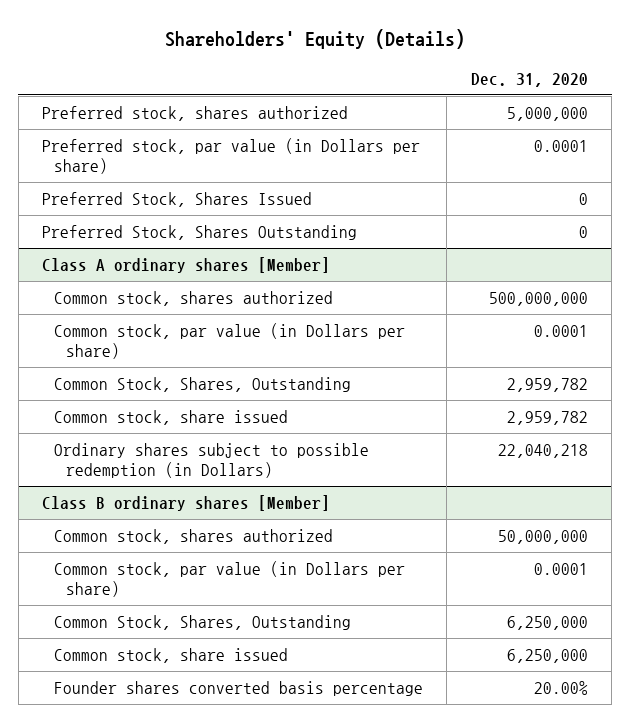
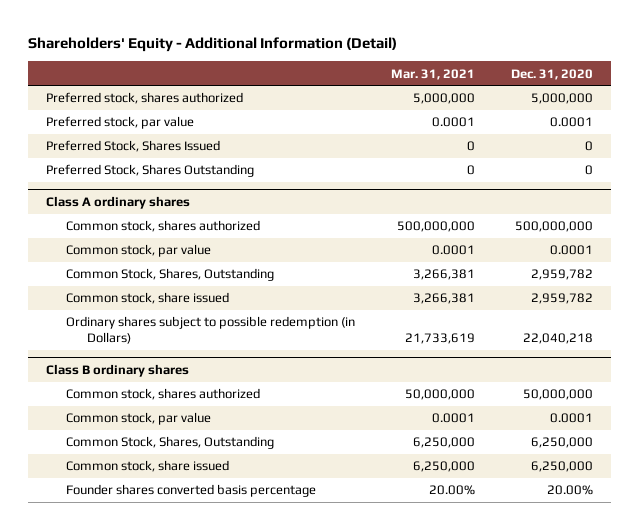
[164,28,465,49] Shareholders' Equity (Details) -> [28,37,398,53] Shareholders' Equity - Additional Information (Detail)
none -> [391,68,476,80] Mar. 31, 2021
[42,137,421,175] Preferred stock, par value (in Dollars per share) -> [46,116,195,130] Preferred stock, par value
[42,256,331,273] Class A ordinary shares [Member] -> [46,196,191,210] Class A ordinary shares
[54,322,406,360] Common stock, par value (in Dollars per share) -> [66,244,212,258] Common stock, par value
[42,494,331,511] Class B ordinary shares [Member] -> [46,364,190,378] Class B ordinary shares
[54,560,406,598] Common stock, par value (in Dollars per share) -> [66,412,212,426] Common stock, par value

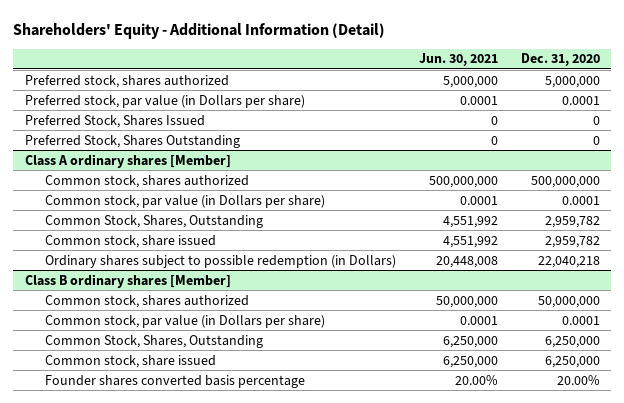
[391,68,476,80] Mar. 31, 2021 -> none
none -> [418,53,498,67] Jun. 30, 2021
[46,116,195,130] Preferred stock, par value -> [24,94,305,108] Preferred stock, par value (in Dollars per share)
[46,196,191,210] Class A ordinary shares -> [24,153,231,168] Class A ordinary shares [Member]
[66,244,212,258] Common stock, par value -> [44,194,325,208] Common stock, par value (in Dollars per share)
[46,364,190,378] Class B ordinary shares -> [24,273,231,288] Class B ordinary shares [Member]
[66,412,212,426] Common stock, par value -> [44,314,325,328] Common stock, par value (in Dollars per share)

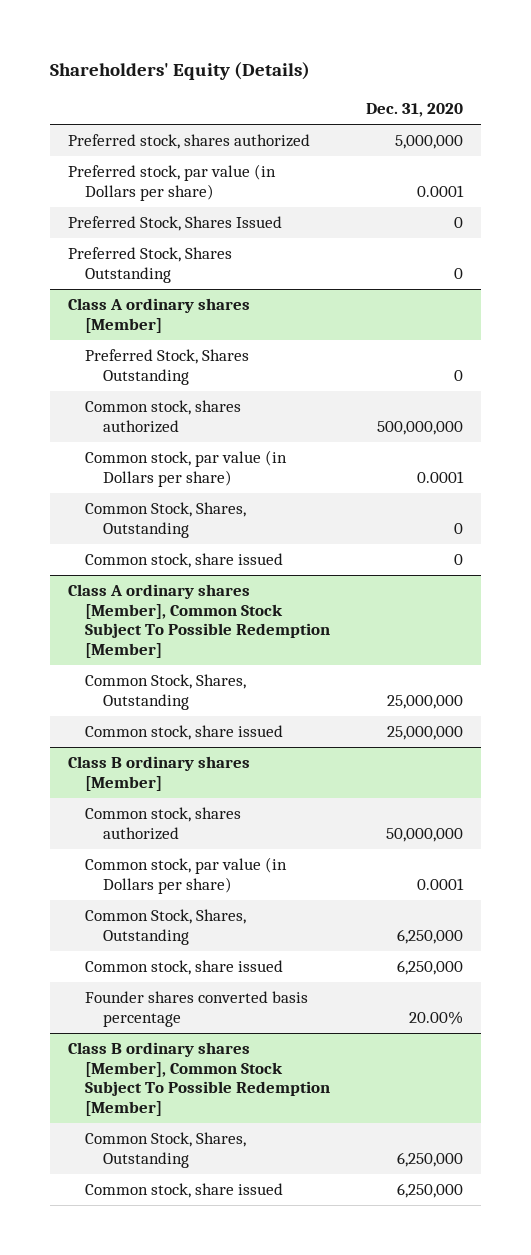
[13,22,386,39] Shareholders' Equity - Additional Information (Detail) -> [50,62,311,81] Shareholders' Equity (Details)
[418,53,498,67] Jun. 30, 2021 -> none
none -> [85,349,250,385] Preferred Stock, Shares Outstanding
[44,254,396,268] Ordinary shares subject to possible redemption (in Dollars) -> none
[544,215,600,228] 2,959,782 -> [454,522,464,534] 0
[544,235,600,248] 2,959,782 -> [454,554,464,566] 0
none -> [68,584,331,658] Class A ordinary shares [Member], Common Stock Subject To Possible Redemption [Member]
none -> [85,674,247,710] Common Stock, Shares, Outstanding
none -> [85,725,284,741] Common stock, share issued
none -> [68,1042,331,1116] Class B ordinary shares [Member], Common Stock Subject To Possible Redemption [Member]
none -> [85,1132,247,1168] Common Stock, Shares, Outstanding
none -> [85,1183,284,1199] Common stock, share issued

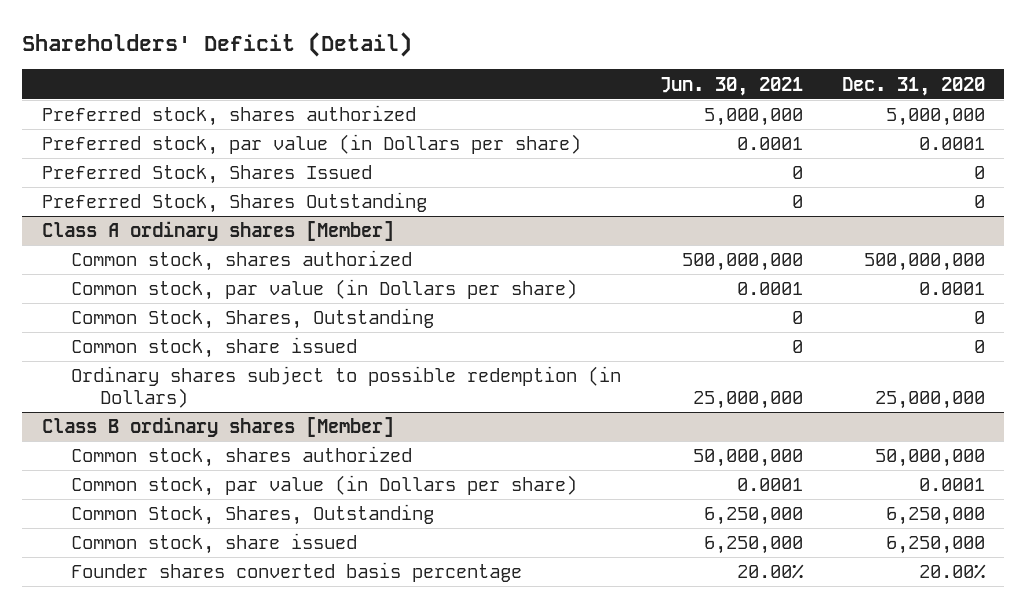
[50,62,311,81] Shareholders' Equity (Details) -> [22,31,413,57] Shareholders' Deficit (Detail)
none -> [659,76,803,96] Jun. 30, 2021
[85,349,250,385] Preferred Stock, Shares Outstanding -> none
[68,584,331,658] Class A ordinary shares [Member], Common Stock Subject To Possible Redemption [Member] -> none
[85,674,247,710] Common Stock, Shares, Outstanding -> none
[85,725,284,741] Common stock, share issued -> none
none -> [70,366,621,408] Ordinary shares subject to possible redemption (in Dollars)
[68,1042,331,1116] Class B ordinary shares [Member], Common Stock Subject To Possible Redemption [Member] -> none
[85,1132,247,1168] Common Stock, Shares, Outstanding -> none
[85,1183,284,1199] Common stock, share issued -> none

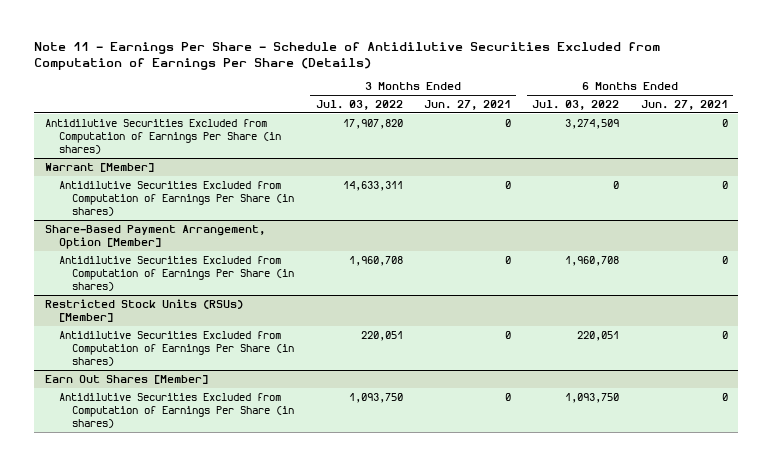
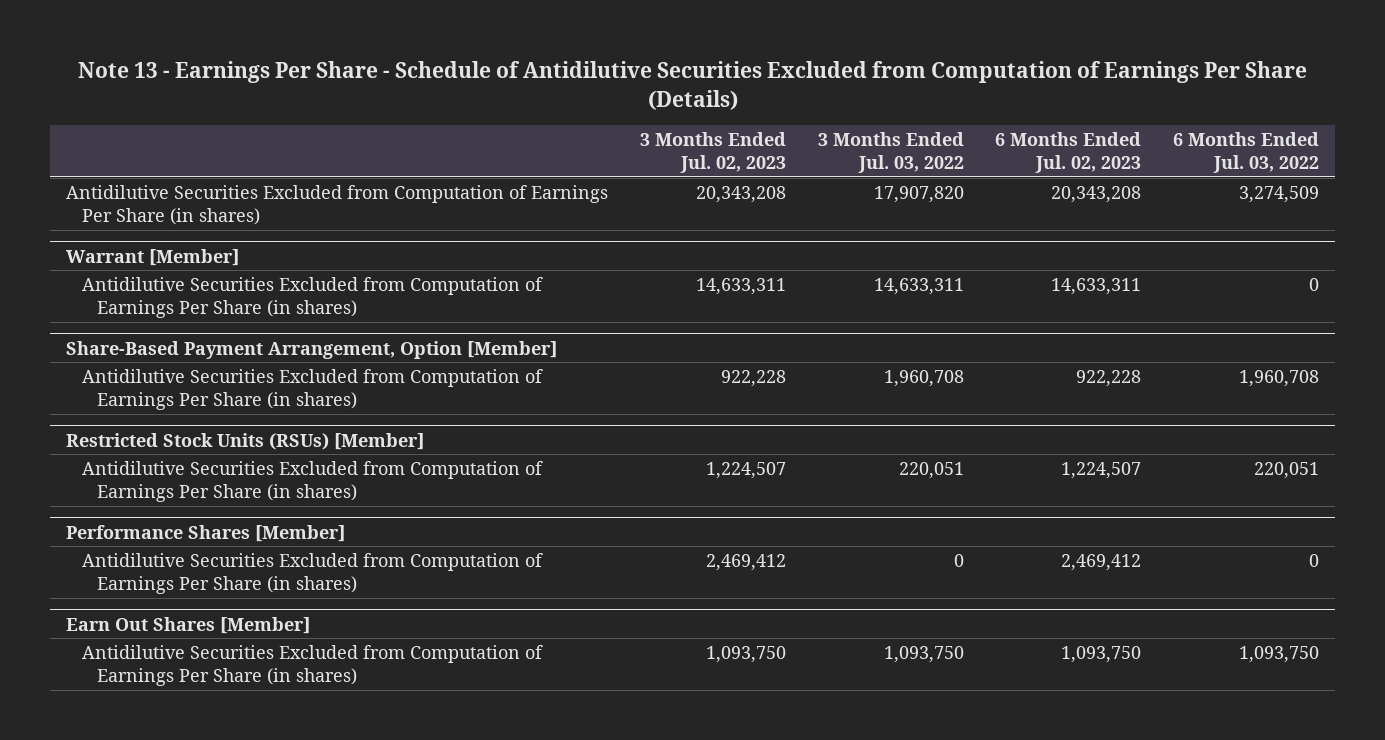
[34,41,661,71] Note 11 - Earnings Per Share - Schedule of Antidilutive Securities Excluded from Computation of Earnings Per Share (Details) -> [77,61,1307,110] Note 13 - Earnings Per Share - Schedule of Antidilutive Securities Excluded from Computation of Earnings Per Share (Details)
[424,100,512,111] Jun. 27, 2021 -> none
[640,100,728,111] Jun. 27, 2021 -> none
none -> [639,131,786,173] 3 Months Ended Jul. 02, 2023
none -> [995,131,1142,173] 6 Months Ended Jul. 02, 2023
none -> [66,524,346,542] Performance Shares [Member]
none -> [81,552,543,595] Antidilutive Securities Excluded from Computation of Earnings Per Share (in shares)

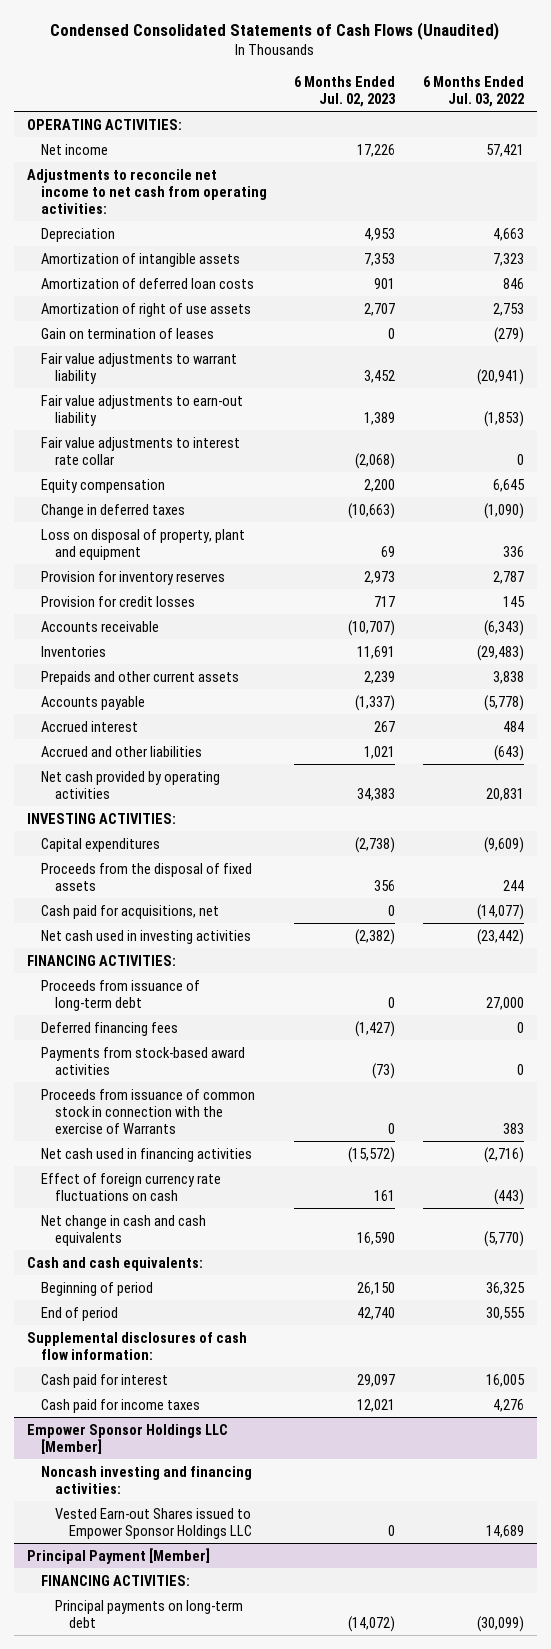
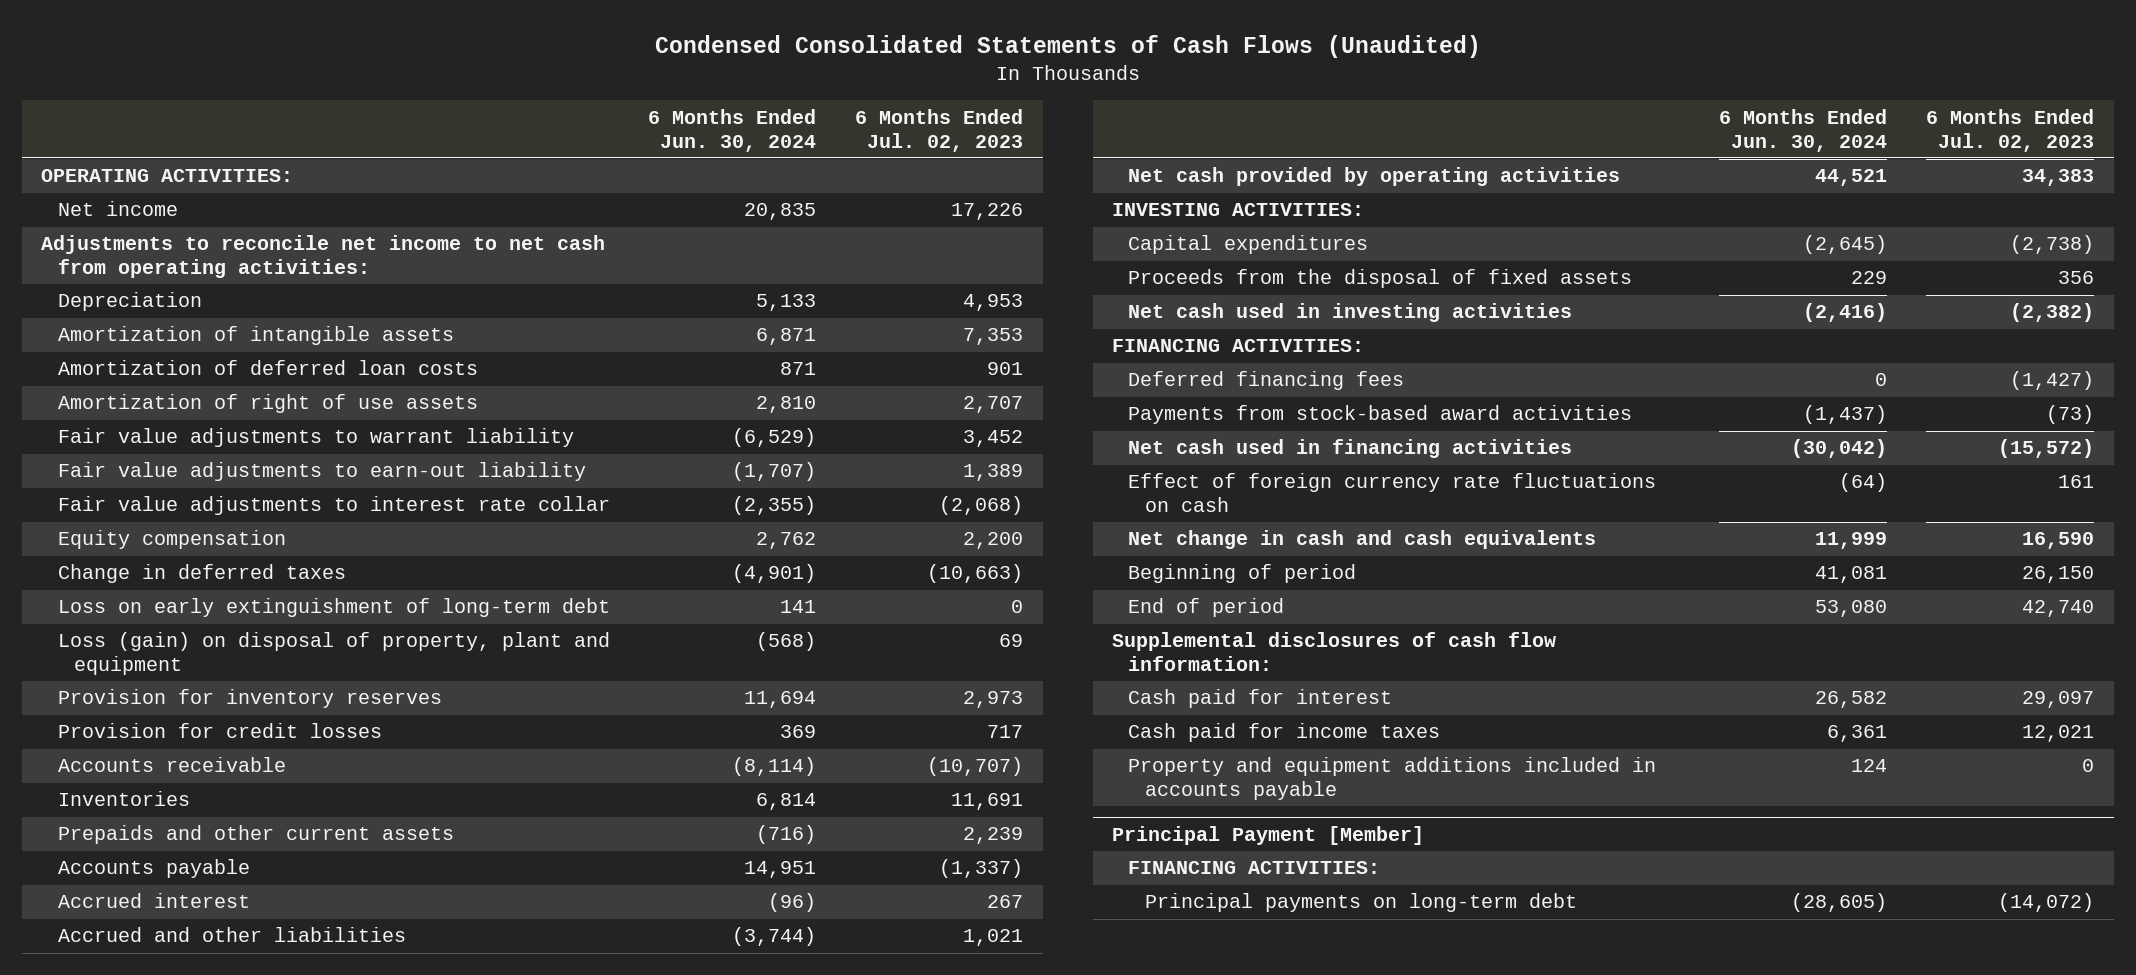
[422,75,524,108] 6 Months Ended Jul. 03, 2022 -> none
none -> [648,108,817,152] 6 Months Ended Jun. 30, 2024
[41,327,215,339] Gain on termination of leases -> none
none -> [57,598,610,618] Loss on early extinguishment of long-term debt
[41,528,246,560] Loss on disposal of property, plant and equipment -> [57,632,610,676] Loss (gain) on disposal of property, plant and equipment
[41,904,220,919] Cash paid for acquisitions, net -> none
[41,979,201,1011] Proceeds from issuance of long-term debt -> none
[41,1088,256,1134] Proceeds from issuance of common stock in connection with the exercise of Warrants -> none
[27,1256,204,1271] Cash and cash equivalents: -> none
[27,1423,229,1454] Empower Sponsor Holdings LLC [Member] -> none
[41,1465,253,1494] Noncash investing and financing activities: -> none
[55,1507,253,1539] Vested Earn-out Shares issued to Empower Sponsor Holdings LLC -> none
none -> [1128,757,1657,801] Property and equipment additions included in accounts payable

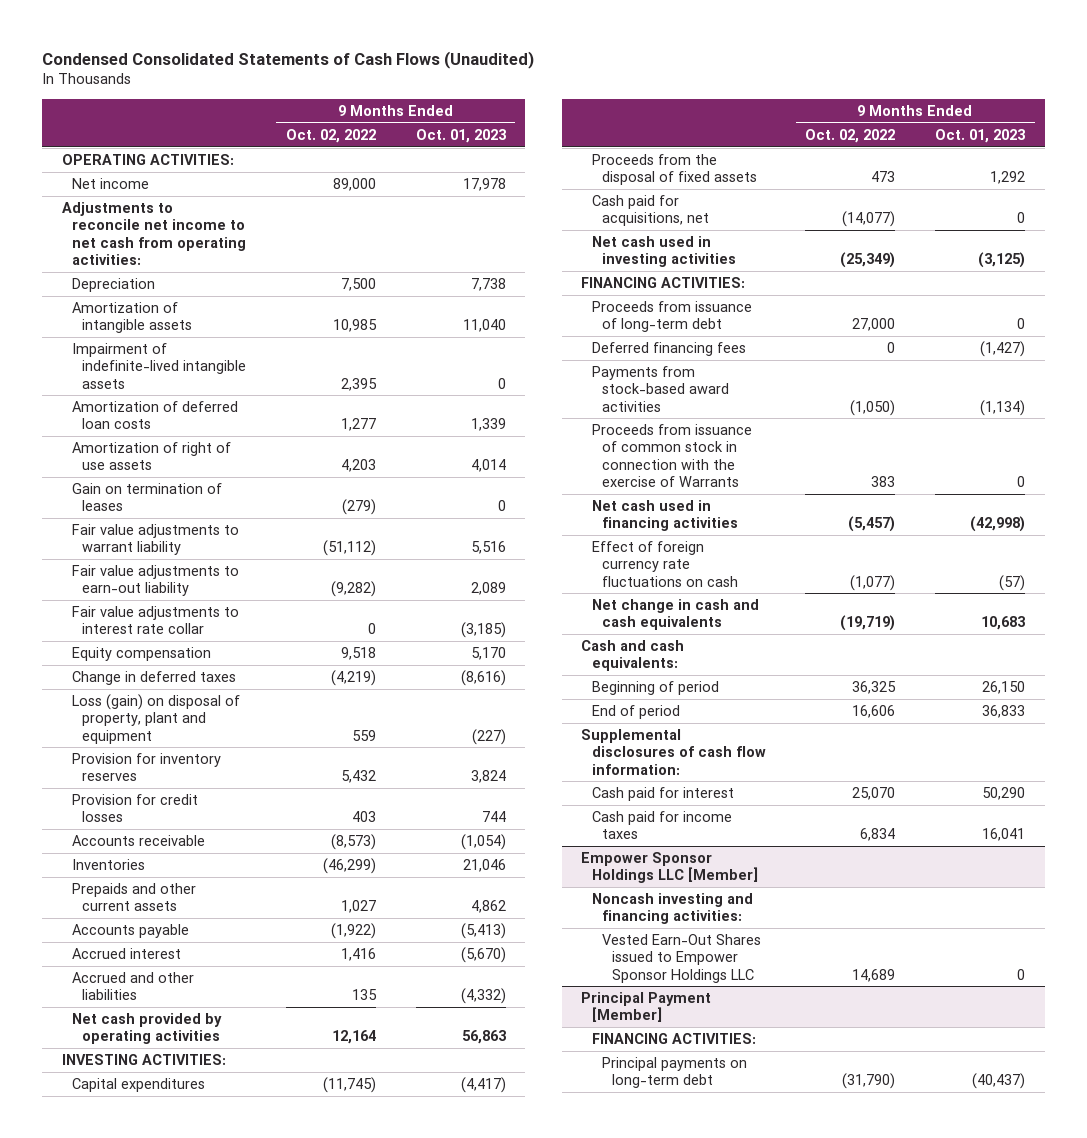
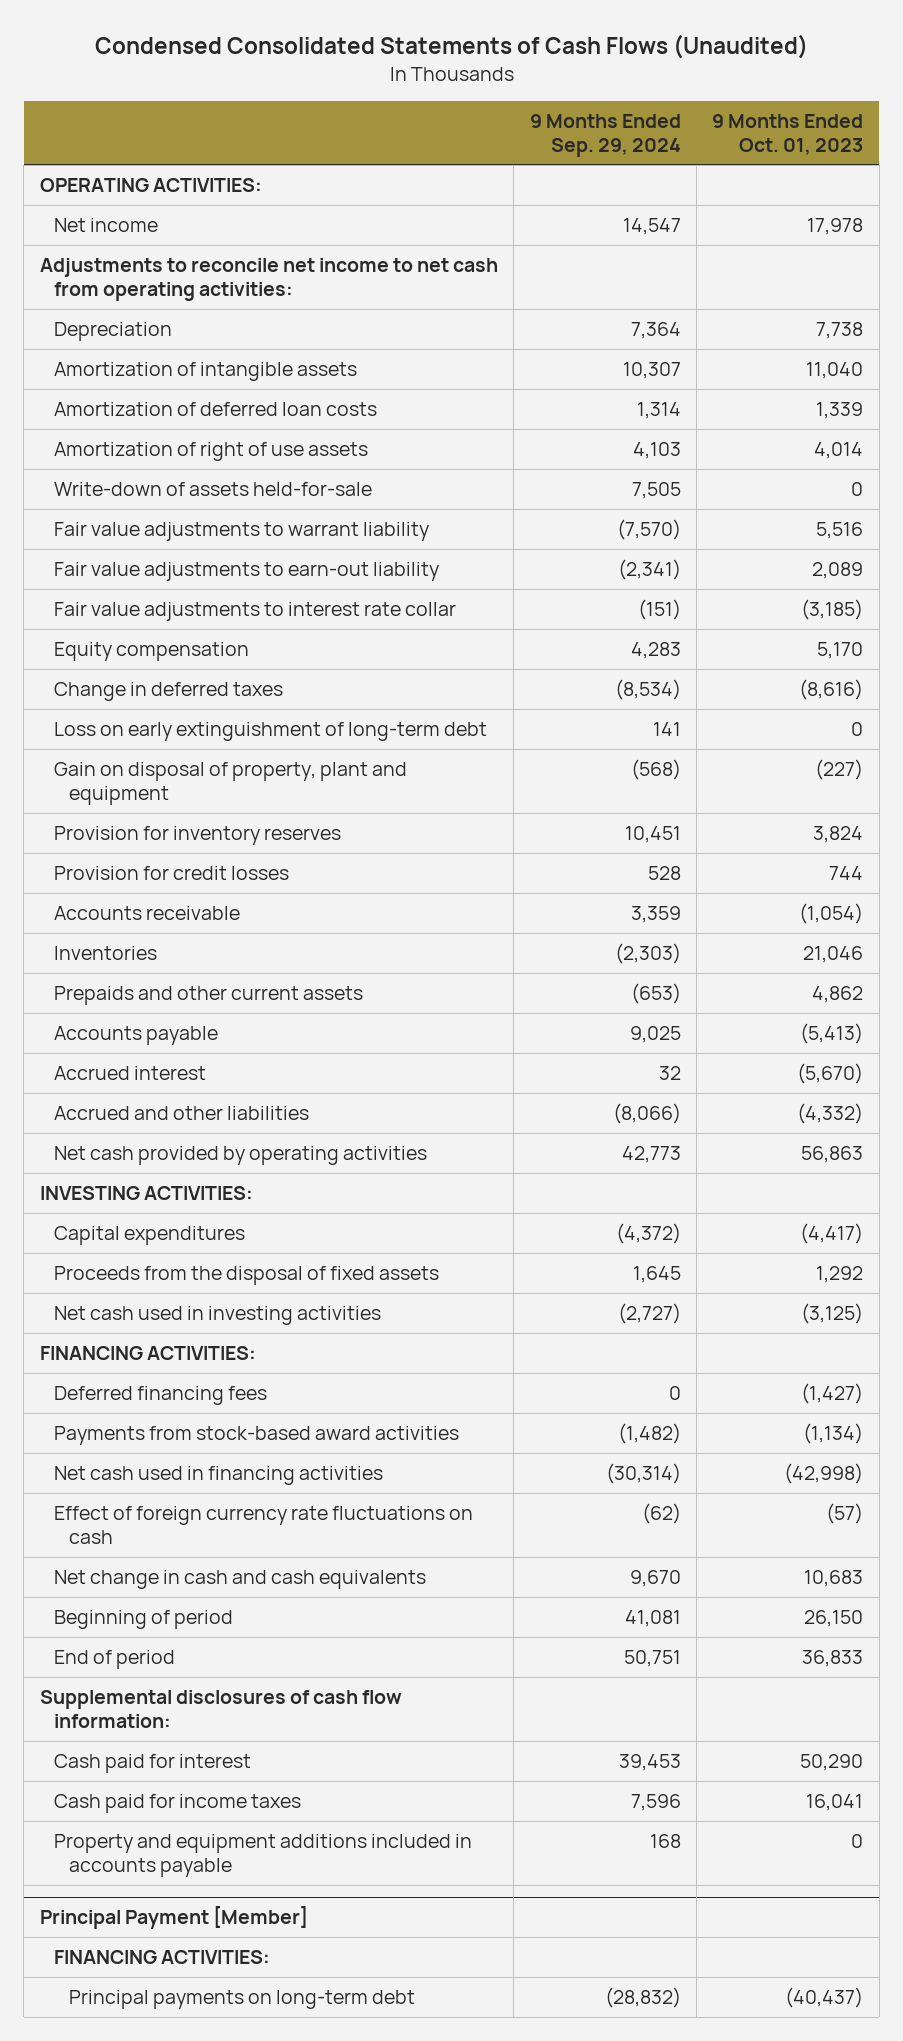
[286,129,377,144] Oct. 02, 2022 -> none
none -> [529,113,681,157] 9 Months Ended Sep. 29, 2024
[72,343,247,389] Impairment of indefinite-lived intangible assets -> none
[72,483,223,512] Gain on termination of leases -> none
none -> [54,482,373,497] Write-down of assets held-for-sale
none -> [54,722,488,742] Loss on early extinguishment of long-term debt
[72,694,241,744] Loss (gain) on disposal of property, plant and equipment -> [54,762,408,806] Gain on disposal of property, plant and equipment
[591,195,709,227] Cash paid for acquisitions, net -> none
[591,301,752,333] Proceeds from issuance of long-term debt -> none
[591,424,752,487] Proceeds from issuance of common stock in connection with the exercise of Warrants -> none
[581,640,685,672] Cash and cash equivalents: -> none
[581,852,758,884] Empower Sponsor Holdings LLC [Member] -> none
[591,893,753,925] Noncash investing and financing activities: -> none
[601,934,761,983] Vested Earn-Out Shares issued to Empower Sponsor Holdings LLC -> none
none -> [54,1834,473,1878] Property and equipment additions included in accounts payable

